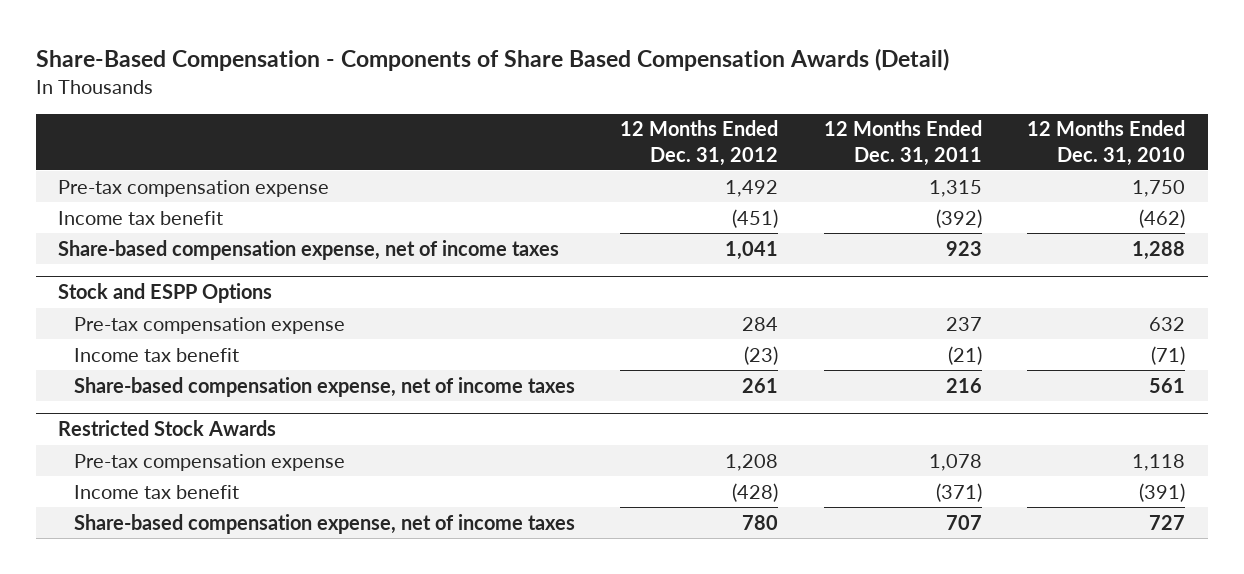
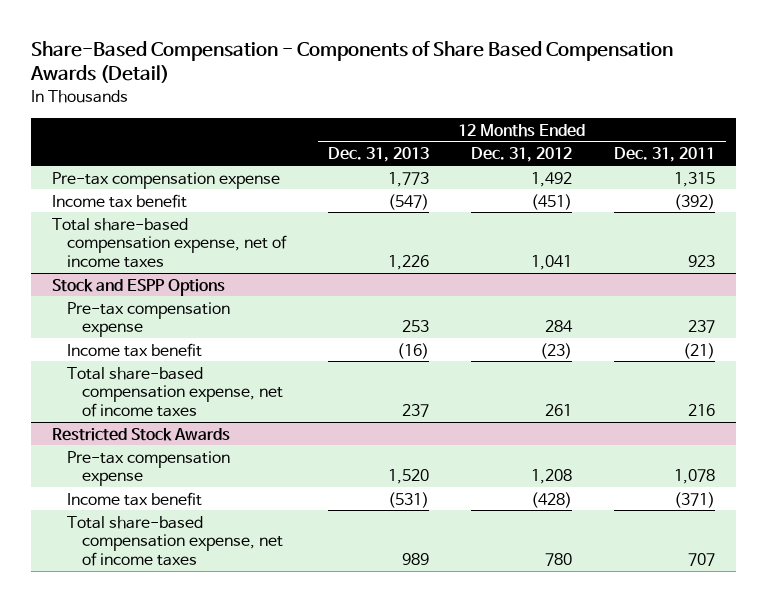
[1027,120,1186,166] 12 Months Ended Dec. 31, 2010 -> none
none -> [328,147,430,163] Dec. 31, 2013
[58,239,560,260] Share-based compensation expense, net of income taxes -> [51,217,288,269] Total share-based compensation expense, net of income taxes
[73,376,575,397] Share-based compensation expense, net of income taxes -> [67,366,284,418] Total share-based compensation expense, net of income taxes
[73,513,575,534] Share-based compensation expense, net of income taxes -> [67,515,284,567] Total share-based compensation expense, net of income taxes

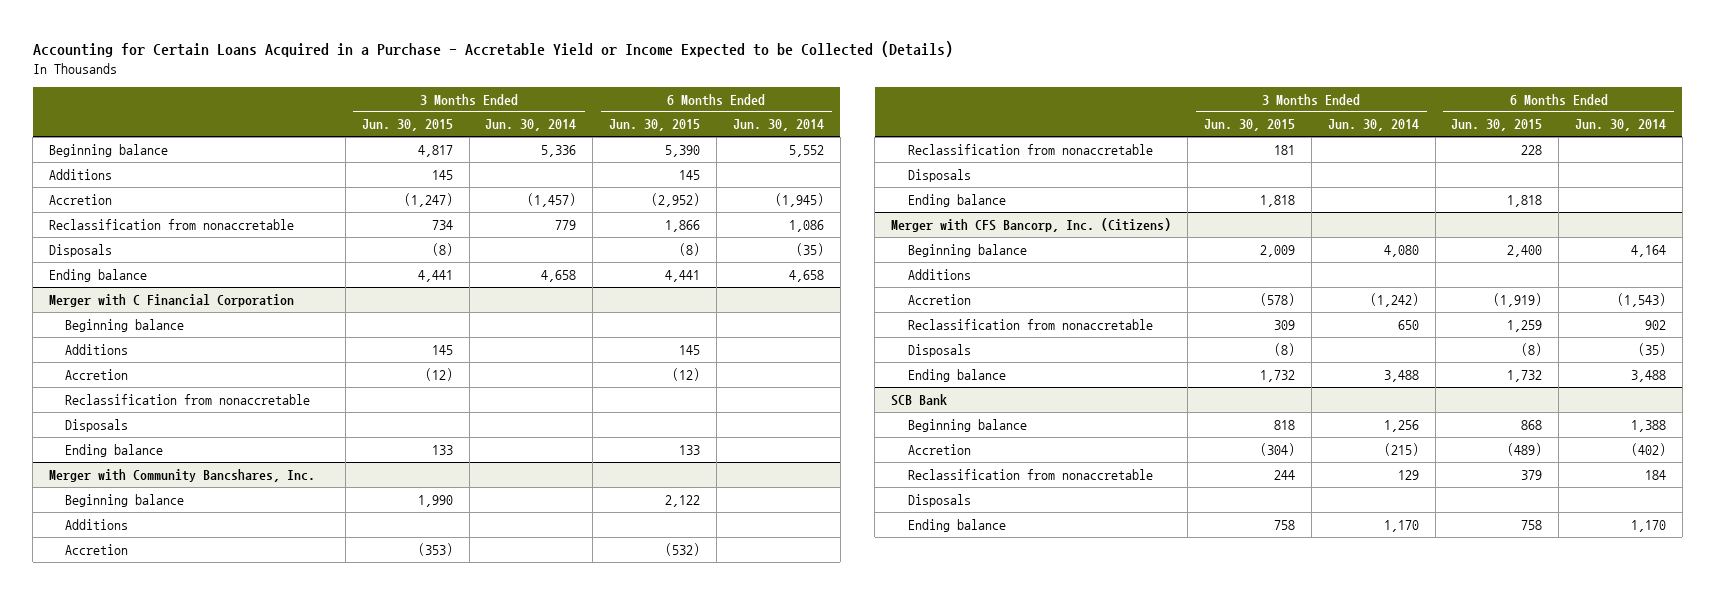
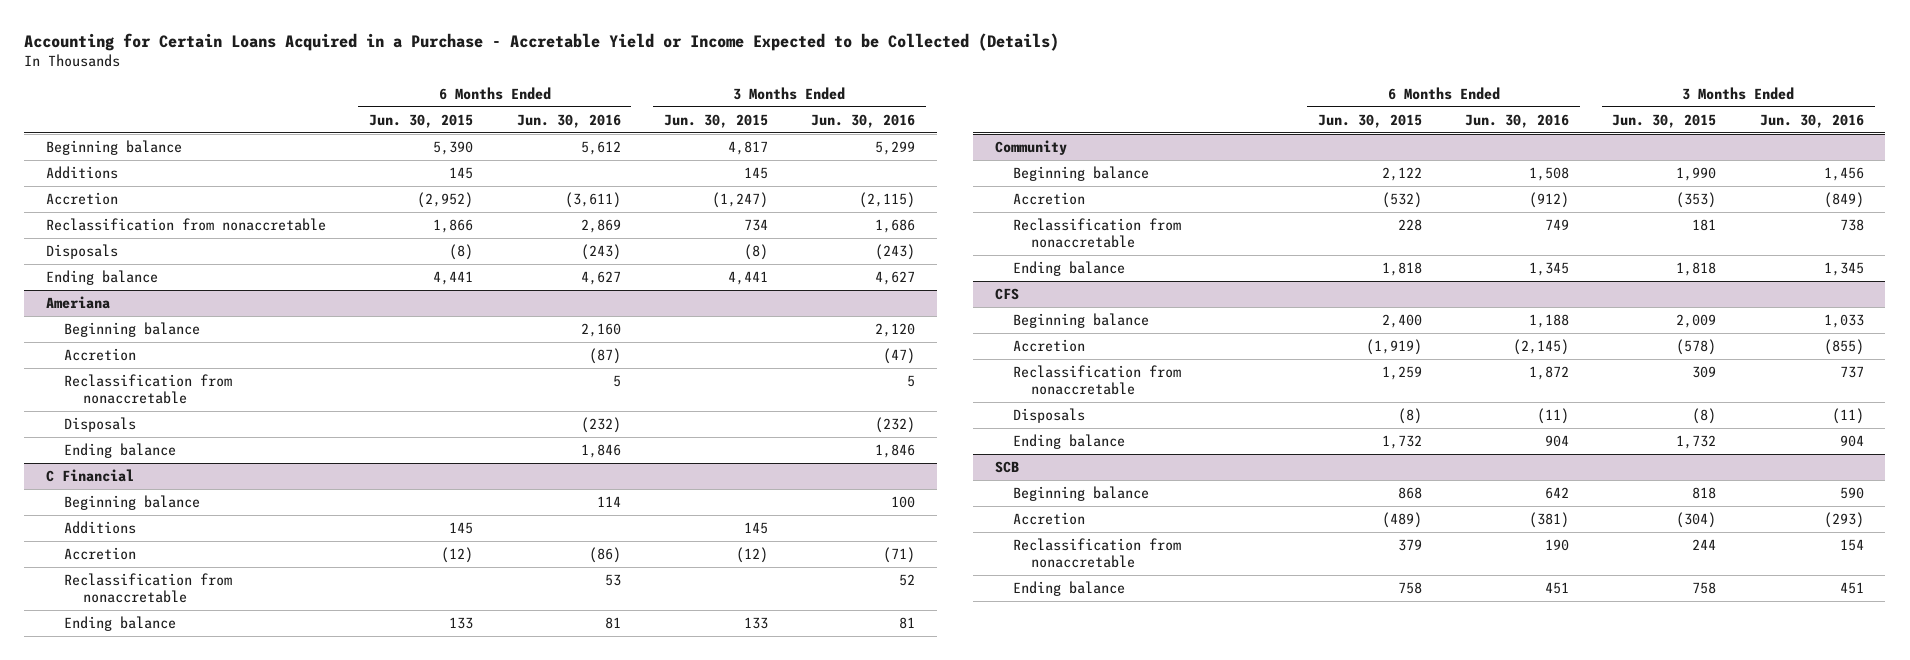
[485,119,577,132] Jun. 30, 2014 -> none
[732,119,824,132] Jun. 30, 2014 -> none
none -> [516,113,621,128] Jun. 30, 2016
none -> [811,113,916,128] Jun. 30, 2016
[48,293,294,307] Merger with C Financial Corporation -> none
none -> [45,296,110,310] Ameriana
none -> [64,348,137,362] Accretion
none -> [64,374,233,404] Reclassification from nonaccretable
none -> [64,417,137,433] Disposals
none -> [64,443,177,459] Ending balance
none -> [45,469,134,483] C Financial
none -> [64,495,201,511] Beginning balance
[65,418,129,432] Disposals -> none
[48,468,315,482] Merger with Community Bancshares, Inc. -> [994,140,1067,156] Community
[65,518,129,530] Additions -> none
[907,168,971,182] Disposals -> none
[891,217,1172,232] Merger with CFS Bancorp, Inc. (Citizens) -> [994,288,1019,301] CFS
[907,268,971,280] Additions -> none
[891,393,948,406] SCB Bank -> [994,461,1019,474] SCB
[907,493,971,507] Disposals -> none

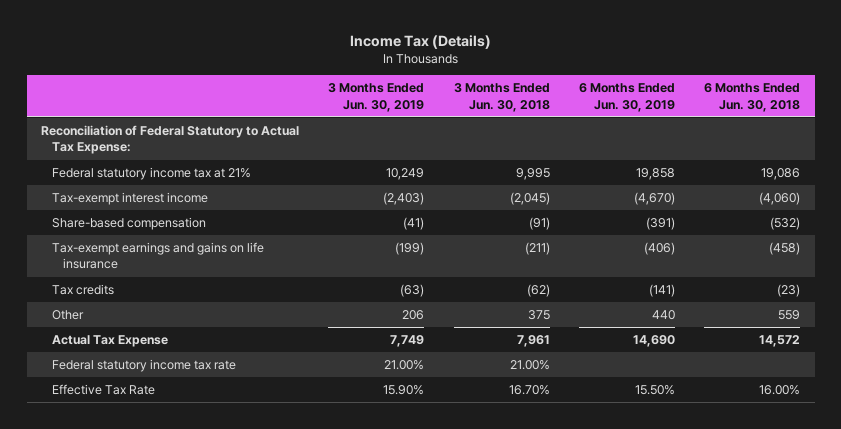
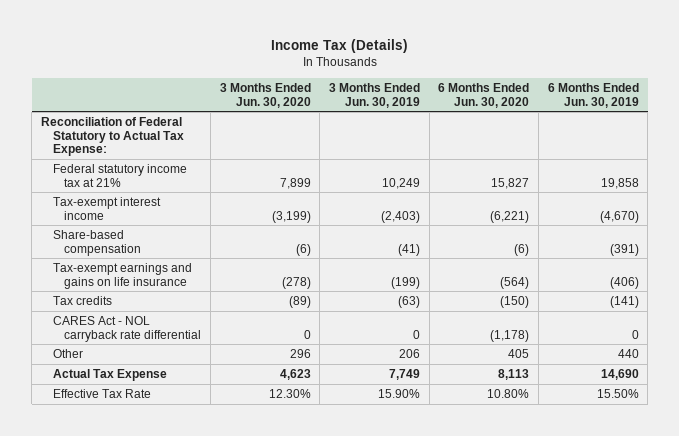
[453,83,550,112] 3 Months Ended Jun. 30, 2018 -> none
[704,83,801,112] 6 Months Ended Jun. 30, 2018 -> none
none -> [219,82,311,108] 3 Months Ended Jun. 30, 2020
none -> [438,82,530,108] 6 Months Ended Jun. 30, 2020
none -> [52,315,202,342] CARES Act - NOL carryback rate differential
[52,359,237,373] Federal statutory income tax rate -> none

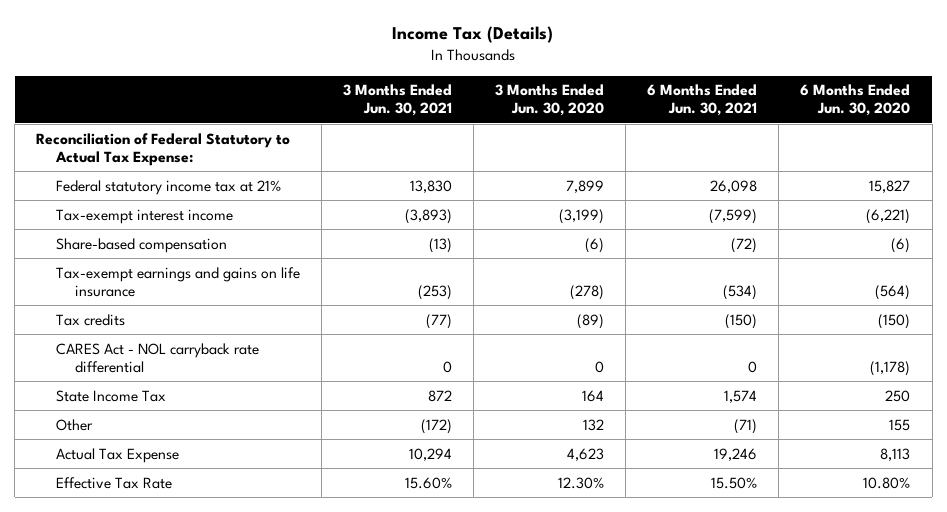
[329,82,421,108] 3 Months Ended Jun. 30, 2019 -> none
[547,82,639,108] 6 Months Ended Jun. 30, 2019 -> none
none -> [342,84,452,117] 3 Months Ended Jun. 30, 2021
none -> [647,84,758,117] 6 Months Ended Jun. 30, 2021
none -> [55,389,166,402] State Income Tax
[289,348,311,358] 296 -> [583,418,605,431] 132
[508,348,530,358] 405 -> [889,418,911,431] 155

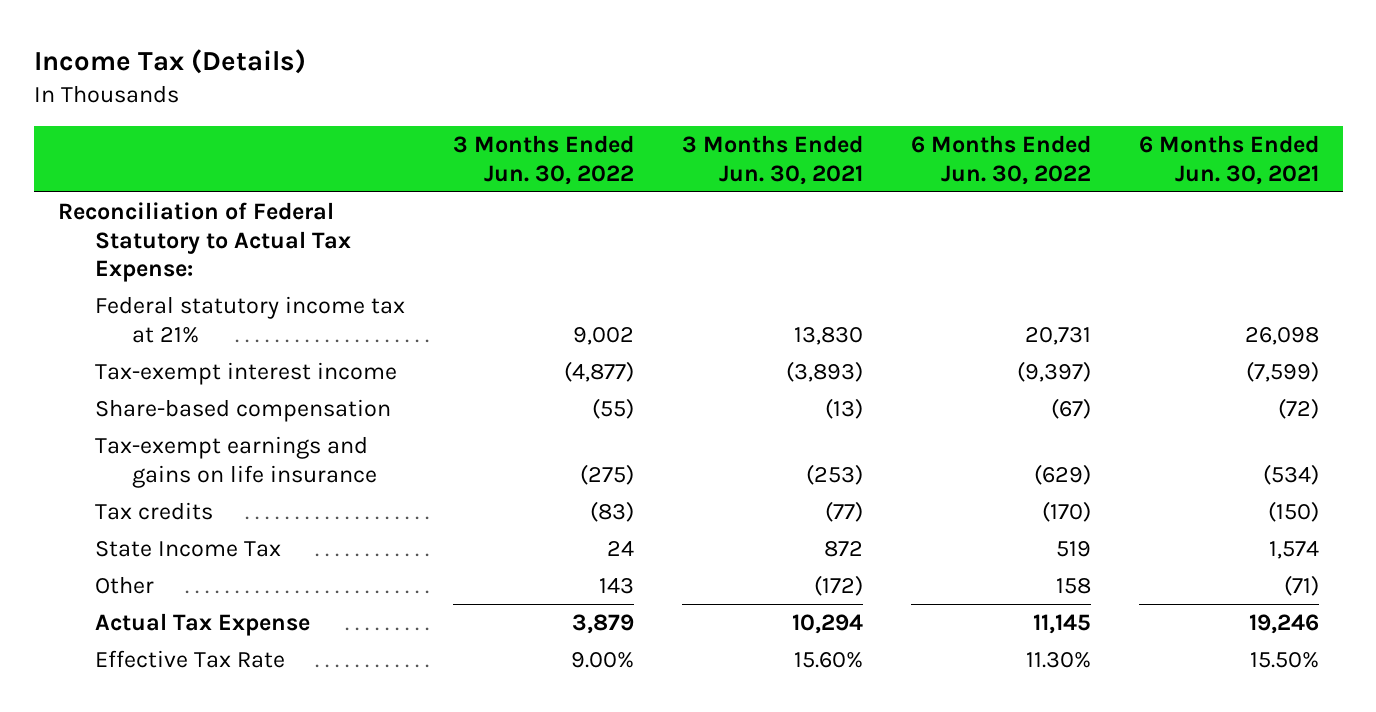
[495,84,605,117] 3 Months Ended Jun. 30, 2020 -> none
[800,84,911,117] 6 Months Ended Jun. 30, 2020 -> none
none -> [452,135,634,185] 3 Months Ended Jun. 30, 2022
none -> [910,135,1091,185] 6 Months Ended Jun. 30, 2022
[55,342,259,373] CARES Act - NOL carryback rate differential -> none

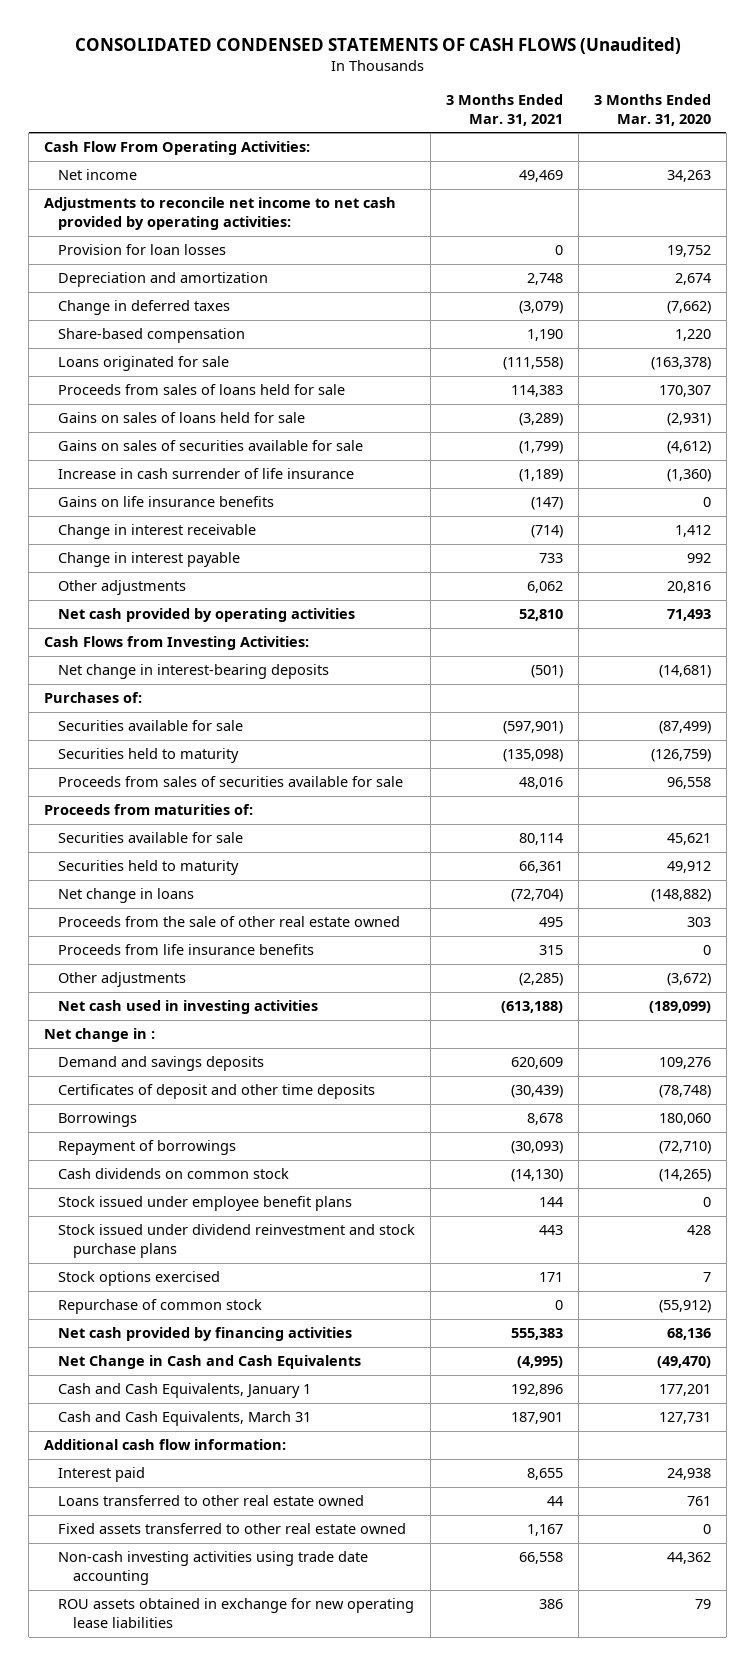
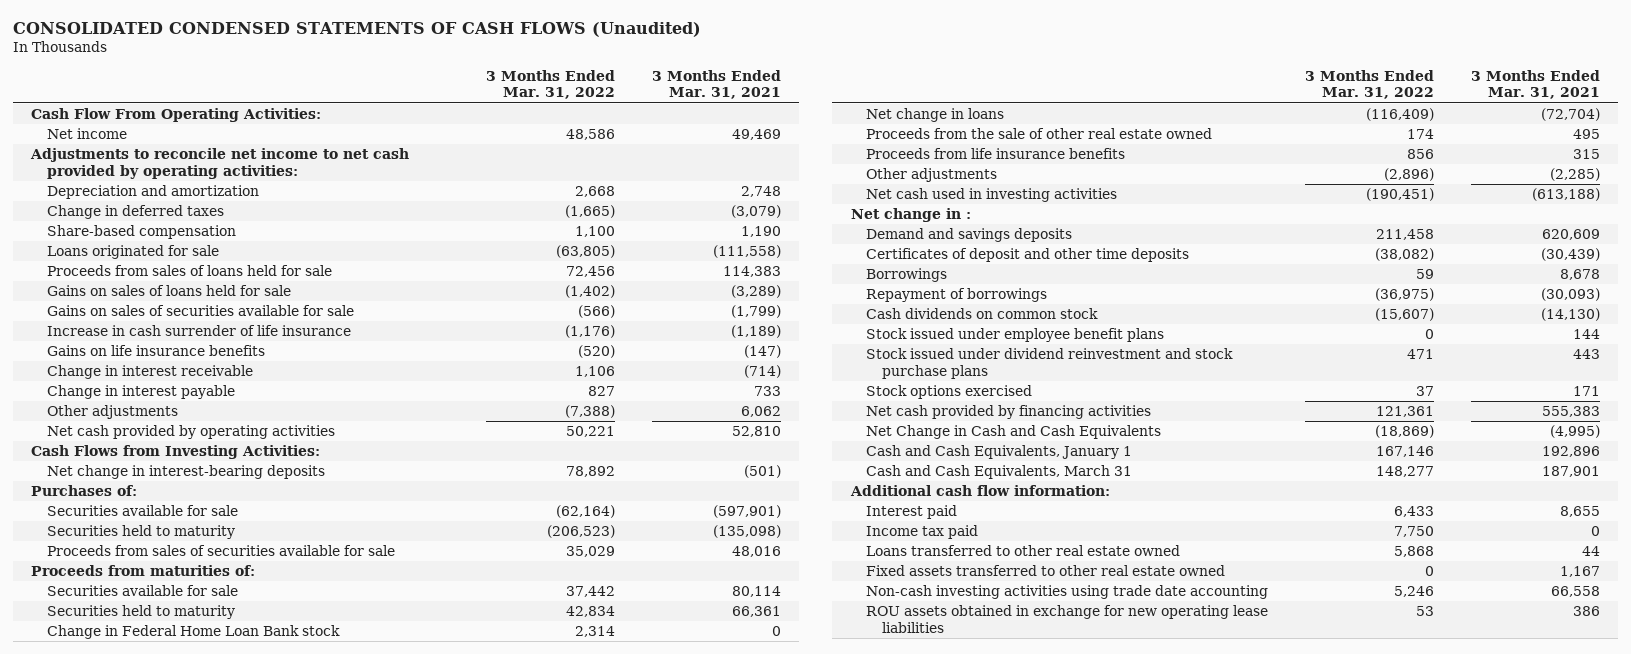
[594,93,712,126] 3 Months Ended Mar. 31, 2020 -> none
none -> [485,69,615,100] 3 Months Ended Mar. 31, 2022
[58,244,227,256] Provision for loan losses -> none
none -> [47,625,341,640] Change in Federal Home Loan Bank stock
[58,1299,263,1315] Repurchase of common stock -> none
none -> [866,525,979,540] Income tax paid

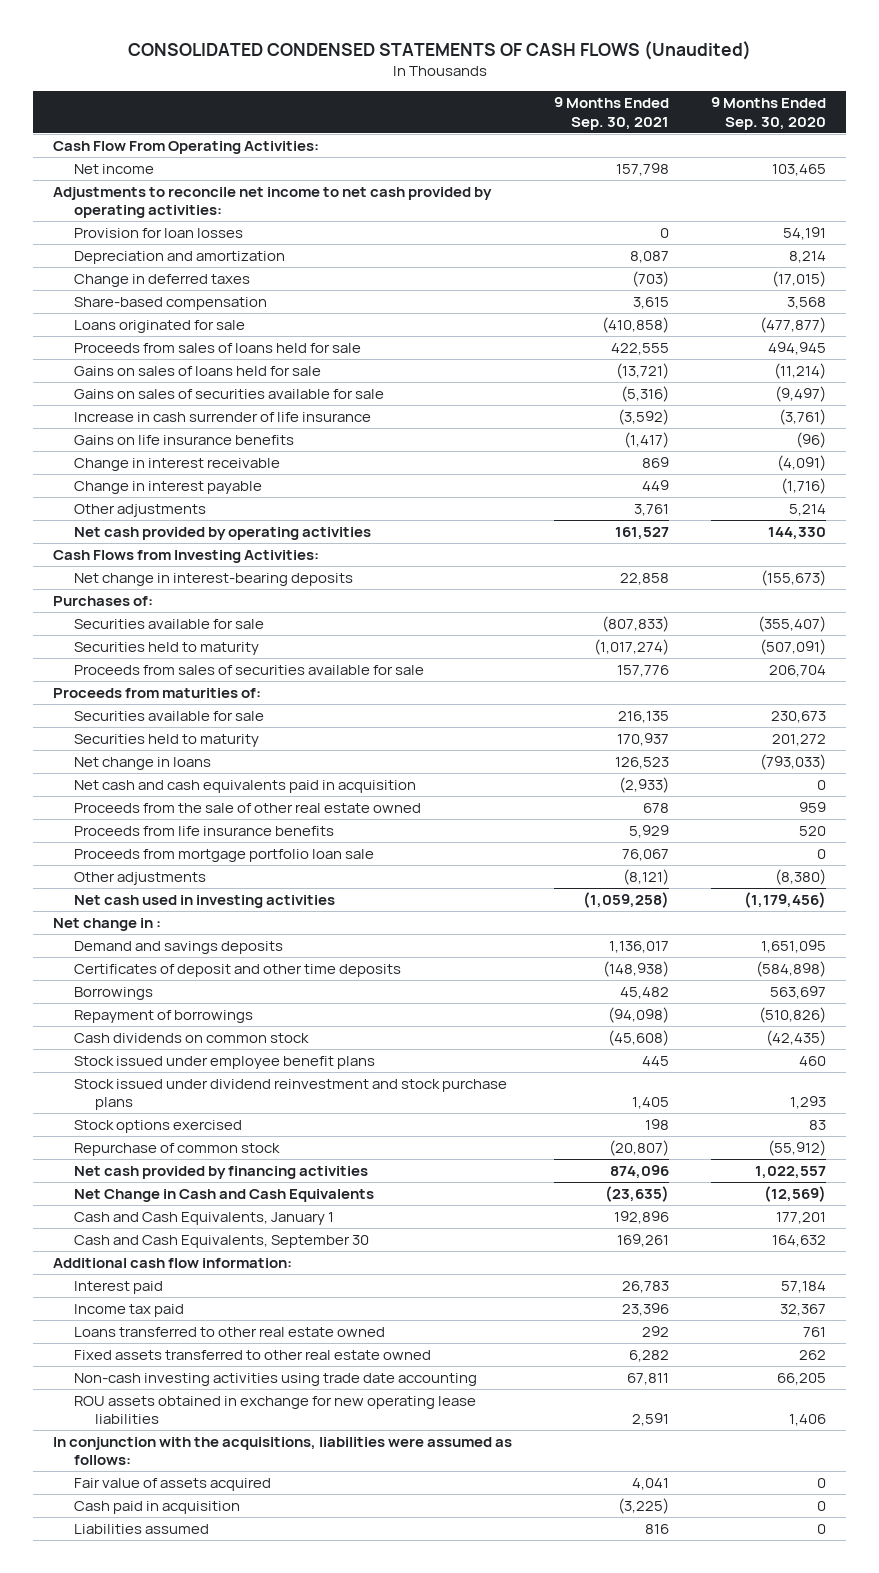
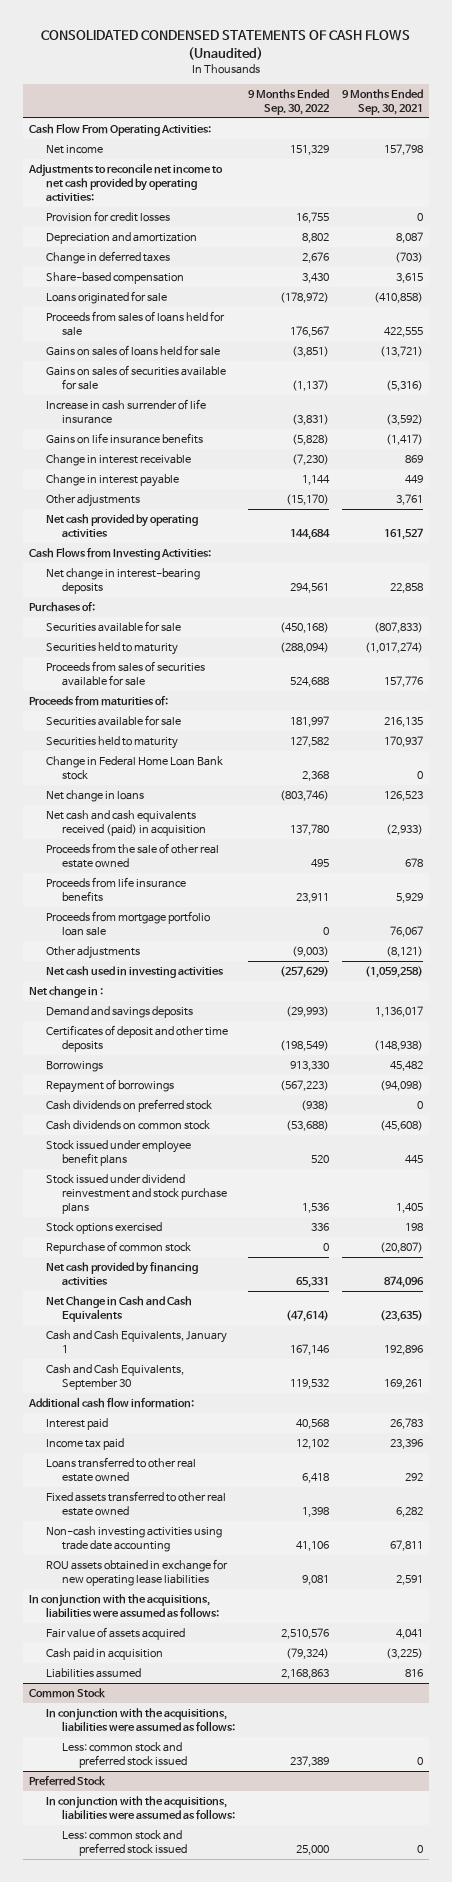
[710,97,826,130] 9 Months Ended Sep. 30, 2020 -> none
none -> [247,88,329,115] 9 Months Ended Sep. 30, 2022
[74,228,244,239] Provision for loan losses -> [45,211,170,223] Provision for credit losses
none -> [45,756,223,781] Change in Federal Home Loan Bank stock
[74,780,417,794] Net cash and cash equivalents paid in acquisition -> [45,810,207,837] Net cash and cash equivalents received (paid) in acquisition
none -> [45,1099,212,1113] Cash dividends on preferred stock
none -> [29,1688,107,1699] Common Stock
none -> [45,1708,236,1733] In conjunction with the acquisitions, liabilities were assumed as follows:
none -> [62,1742,187,1769] Less: common stock and preferred stock issued
none -> [29,1776,107,1787] Preferred Stock
none -> [45,1796,236,1821] In conjunction with the acquisitions, liabilities were assumed as follows:
none -> [62,1830,187,1857] Less: common stock and preferred stock issued

